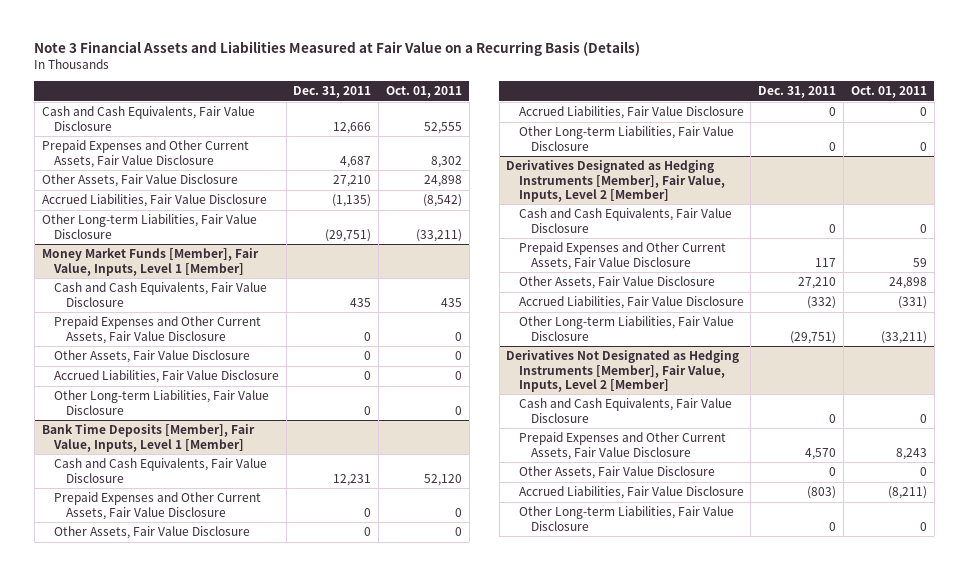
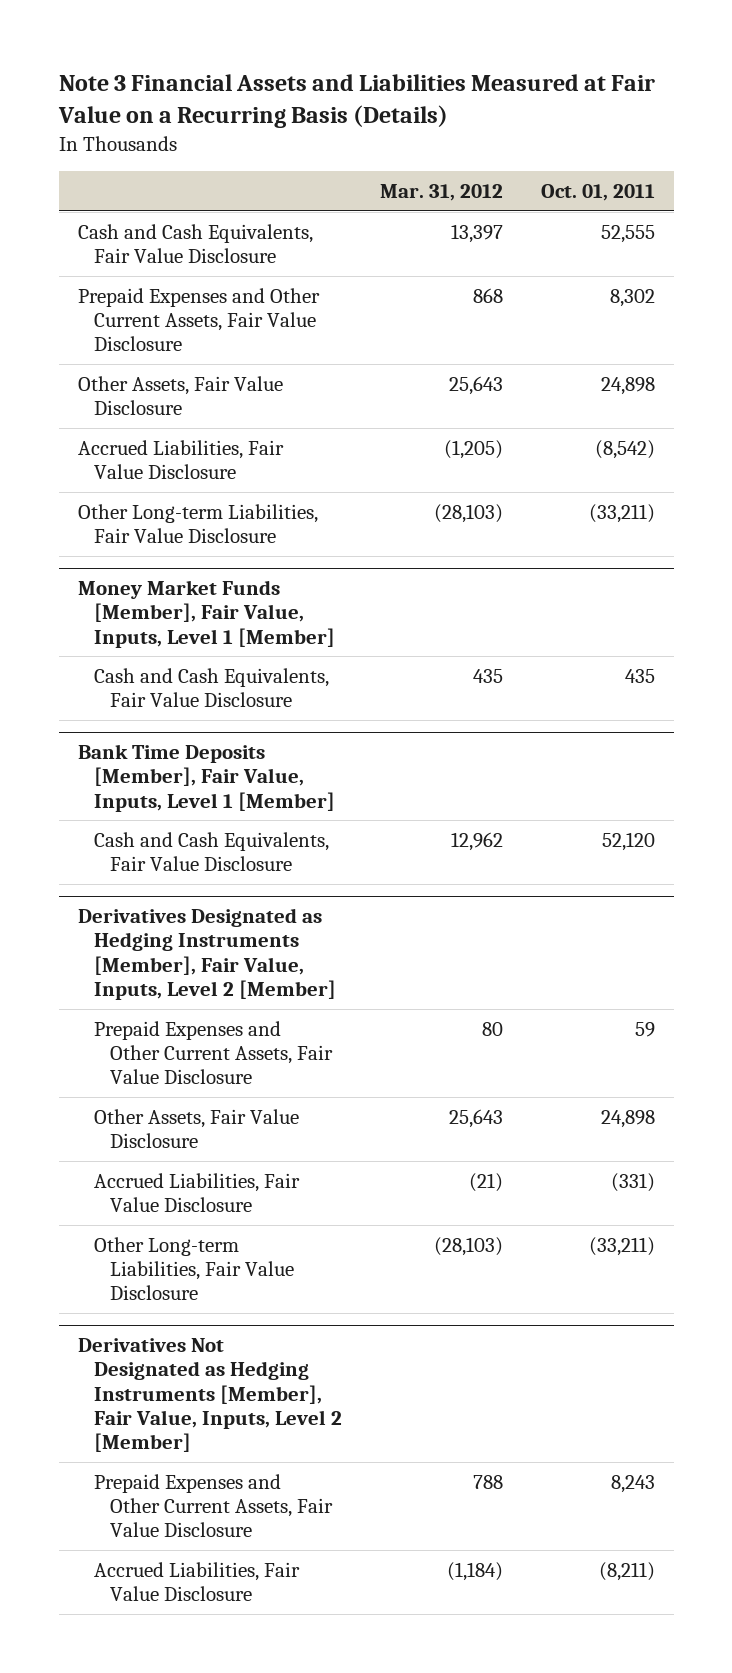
[293,86,372,99] Dec. 31, 2011 -> none
none -> [379,184,503,202] Mar. 31, 2012
[53,316,261,344] Prepaid Expenses and Other Current Assets, Fair Value Disclosure -> none
[53,350,250,364] Other Assets, Fair Value Disclosure -> none
[53,370,279,384] Accrued Liabilities, Fair Value Disclosure -> none
[53,390,269,415] Other Long-term Liabilities, Fair Value Disclosure -> none
[53,492,261,520] Prepaid Expenses and Other Current Assets, Fair Value Disclosure -> none
[53,526,250,540] Other Assets, Fair Value Disclosure -> none
[518,106,744,120] Accrued Liabilities, Fair Value Disclosure -> none
[518,126,734,151] Other Long-term Liabilities, Fair Value Disclosure -> none
[518,208,732,233] Cash and Cash Equivalents, Fair Value Disclosure -> none
[518,398,732,423] Cash and Cash Equivalents, Fair Value Disclosure -> none
[518,466,715,480] Other Assets, Fair Value Disclosure -> none
[518,506,734,531] Other Long-term Liabilities, Fair Value Disclosure -> none

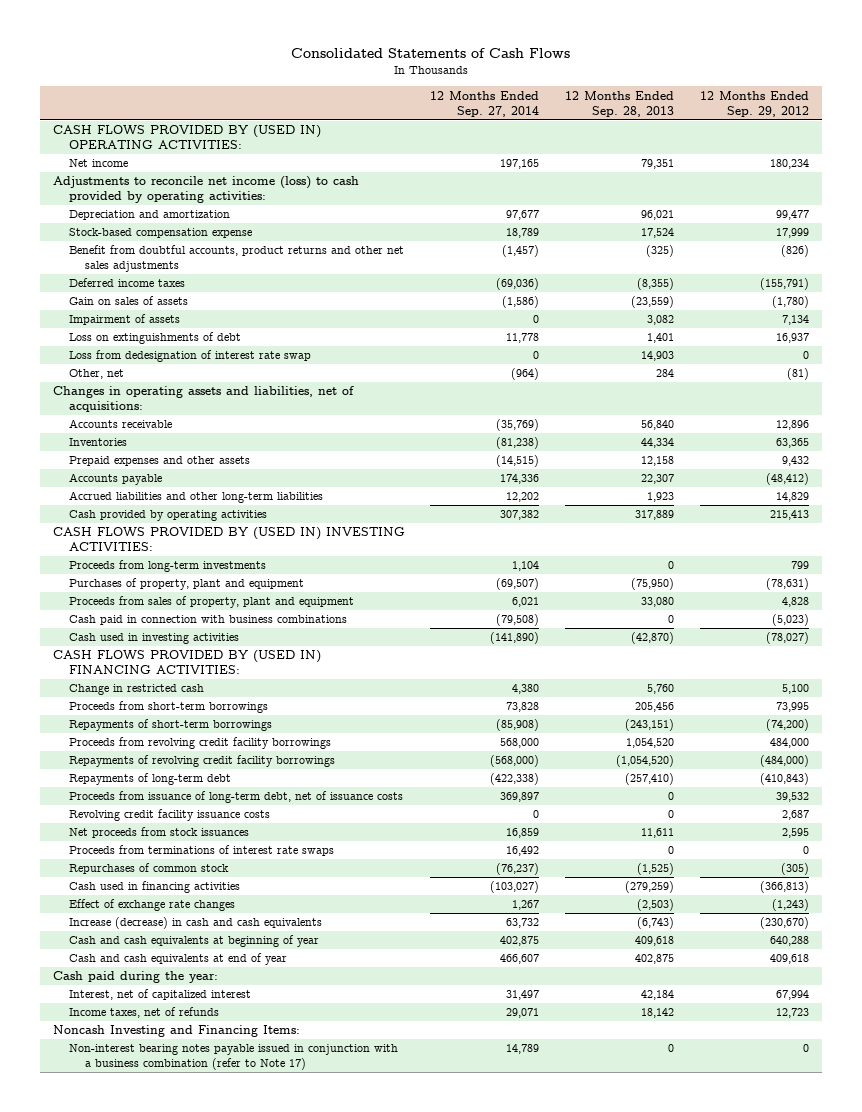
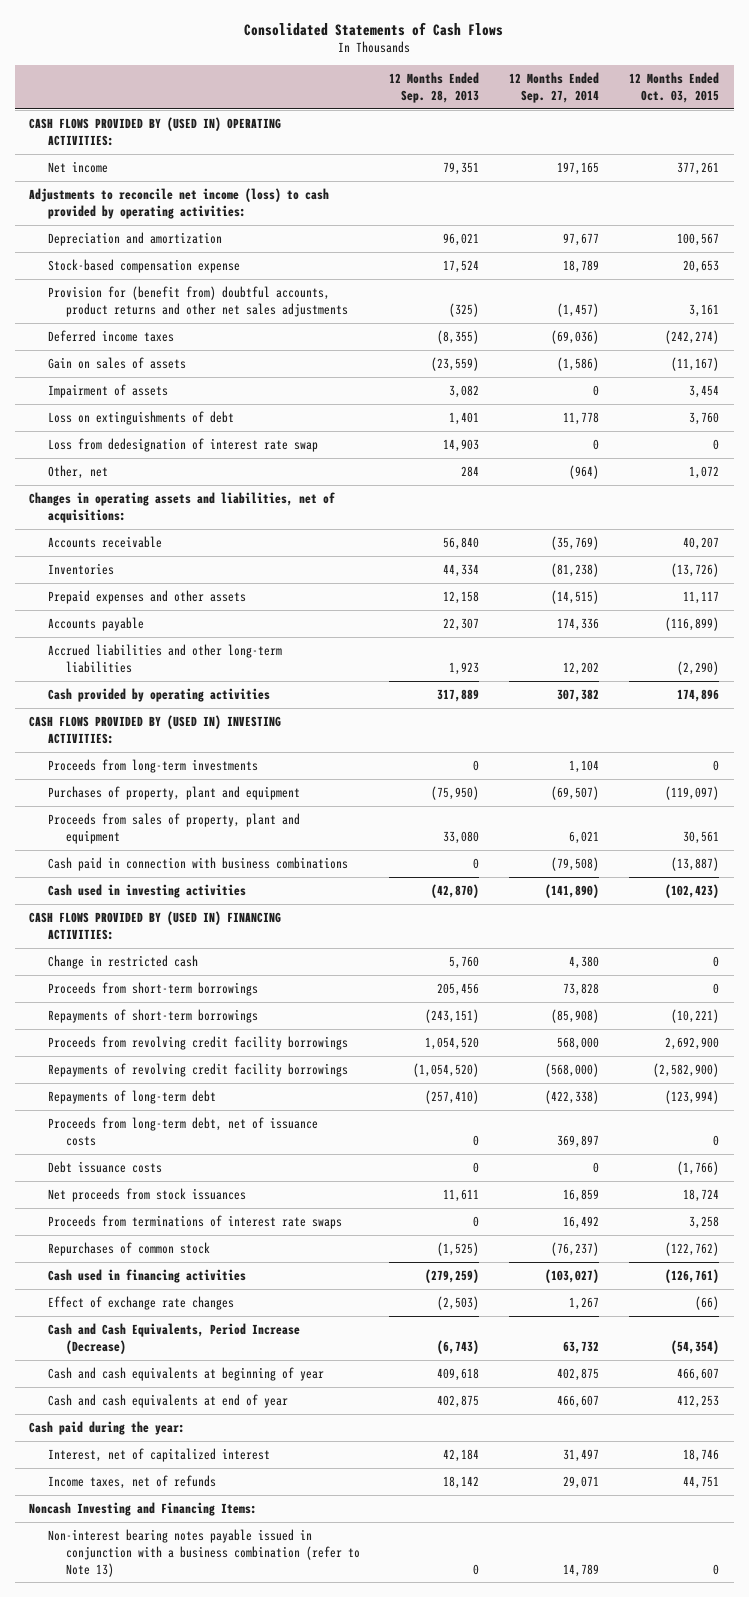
[700,90,810,117] 12 Months Ended Sep. 29, 2012 -> none
none -> [629,72,720,103] 12 Months Ended Oct. 03, 2015
[68,245,404,273] Benefit from doubtful accounts, product returns and other net sales adjustments -> [47,285,348,317] Provision for (benefit from) doubtful accounts, product returns and other net sales adjustments
[68,791,403,804] Proceeds from issuance of long-term debt, net of issuance costs -> [47,1116,318,1146] Proceeds from long-term debt, net of issuance costs
[68,809,270,822] Revolving credit facility issuance costs -> [47,1160,162,1173] Debt issuance costs
[68,917,322,930] Increase (decrease) in cash and cash equivalents -> [47,1322,300,1354] Cash and Cash Equivalents, Period Increase (Decrease)
[68,1044,398,1071] Non-interest bearing notes payable issued in conjunction with a business combination (refer to Note 17) -> [47,1528,360,1577] Non-interest bearing notes payable issued in conjunction with a business combination (refer to Note 13)

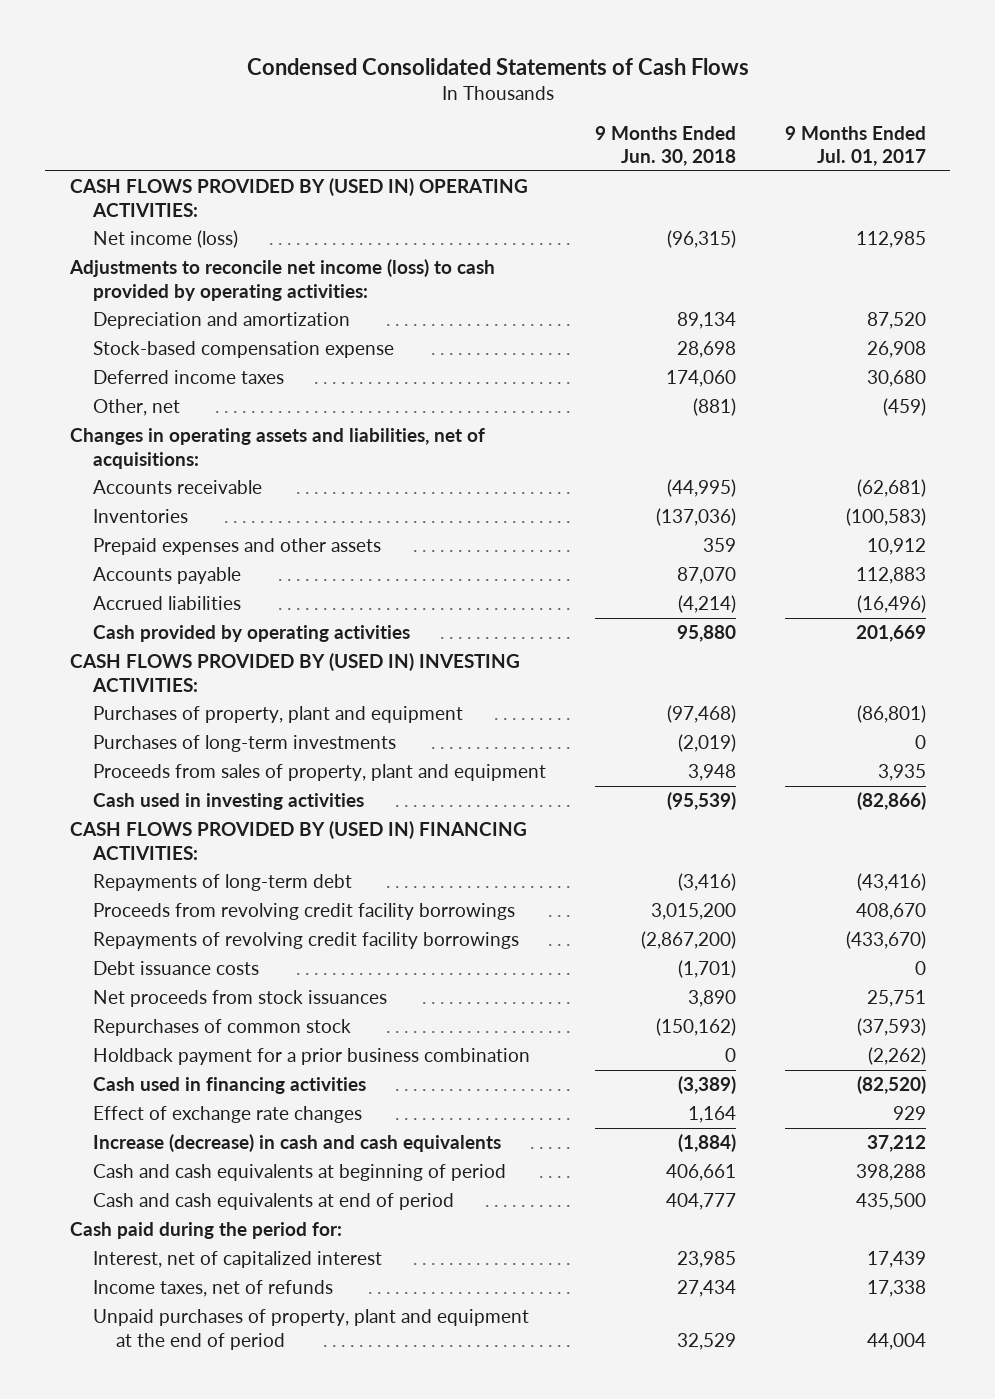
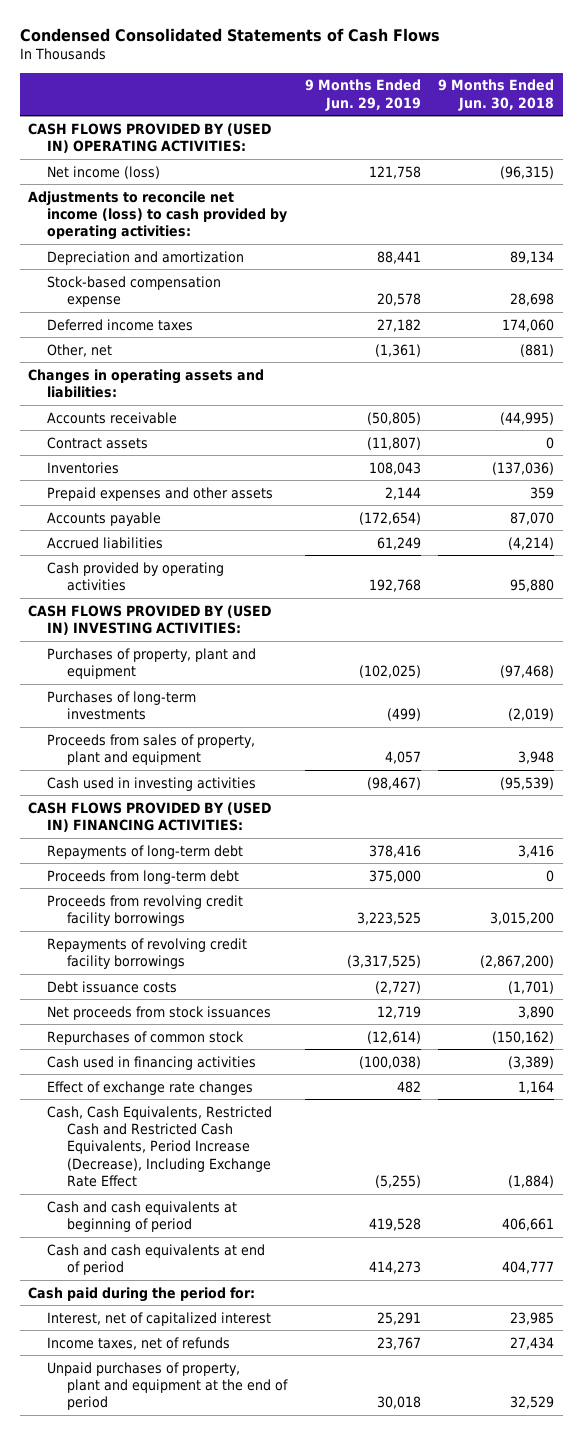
[784,125,926,167] 9 Months Ended Jul. 01, 2017 -> none
none -> [304,79,421,111] 9 Months Ended Jun. 29, 2019
[69,428,485,469] Changes in operating assets and liabilities, net of acquisitions: -> [28,368,265,398] Changes in operating assets and liabilities:
none -> [47,436,149,449] Contract assets
[677,873,736,892] (3,416) -> [517,844,554,858] 3,416
none -> [47,869,240,884] Proceeds from long-term debt
[92,1048,530,1066] Holdback payment for a prior business combination -> none
[92,1134,501,1153] Increase (decrease) in cash and cash equivalents -> [47,1105,273,1188] Cash, Cash Equivalents, Restricted Cash and Restricted Cash Equivalents, Period Increase (Decrease), Including Exchange Rate Effect

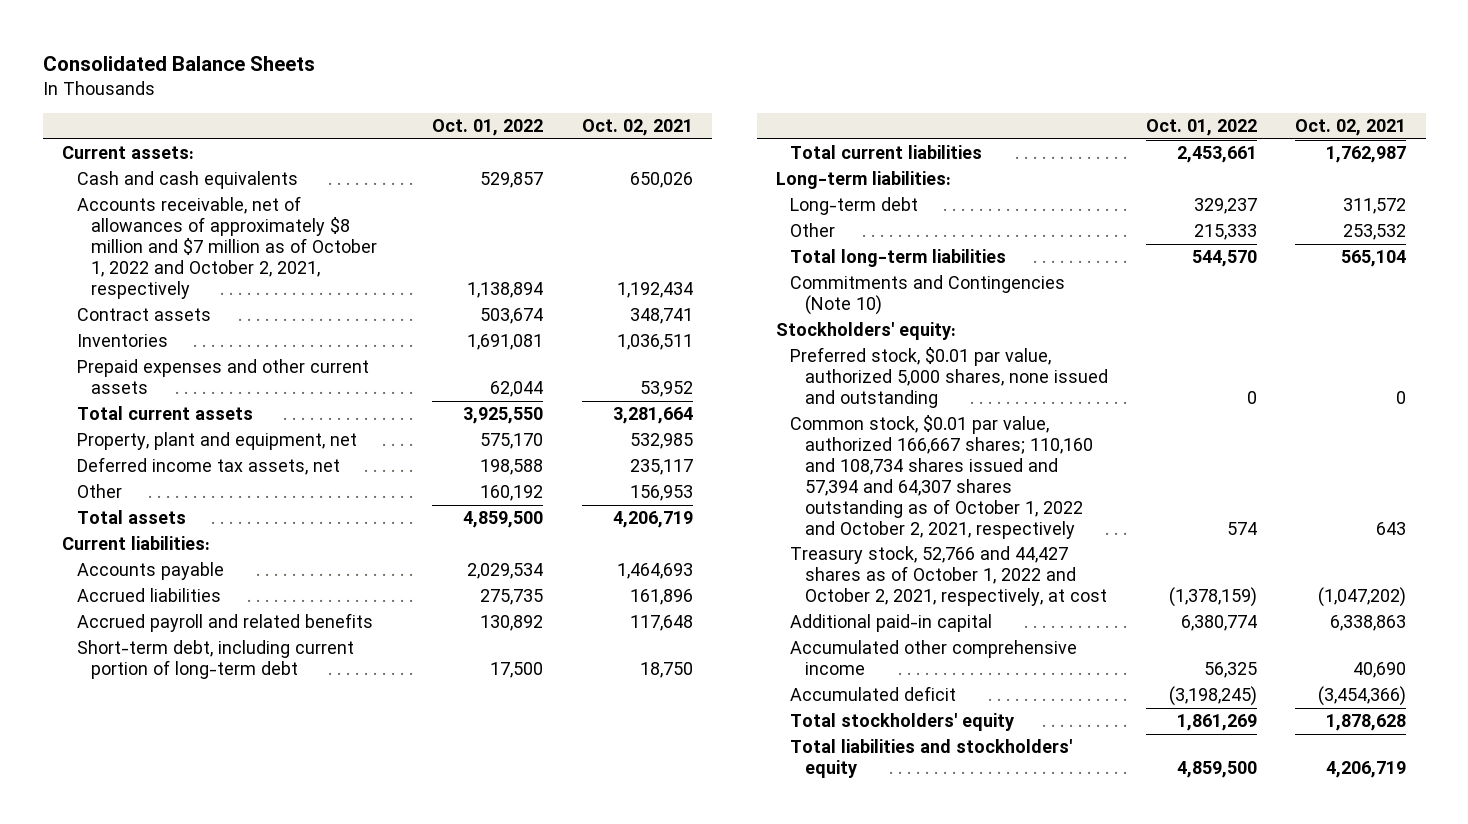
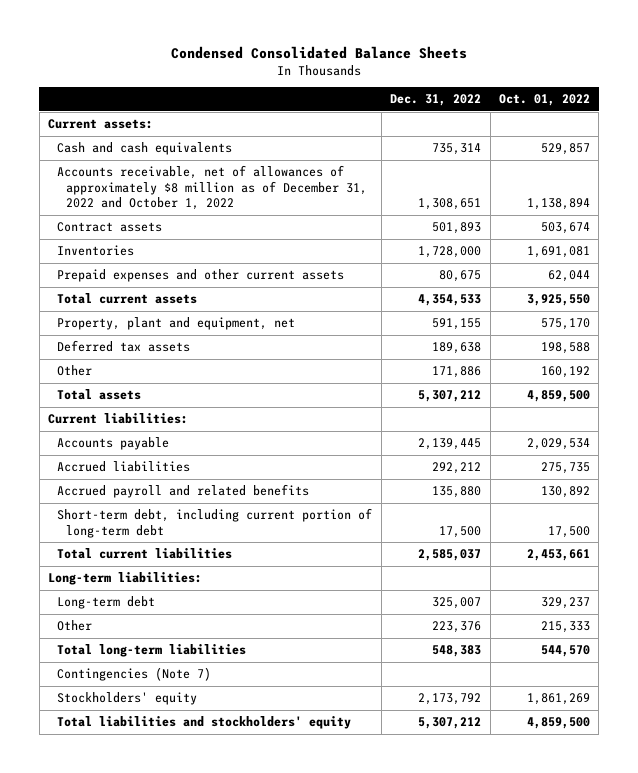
[42,55,315,71] Consolidated Balance Sheets -> [171,46,468,60] Condensed Consolidated Balance Sheets
[581,119,693,137] Oct. 02, 2021 -> none
none -> [390,94,482,107] Dec. 31, 2022
[76,196,378,300] Accounts receivable, net of allowances of approximately $8 million and $7 million as of October 1, 2022 and October 2, 2021, respectively -> [57,165,368,211] Accounts receivable, net of allowances of approximately $8 million as of December 31, 2022 and October 1, 2022
[76,457,340,476] Deferred income tax assets, net -> [57,340,191,353] Deferred tax assets
[775,322,956,341] Stockholders' equity: -> none
[790,347,1109,409] Preferred stock, $0.01 par value, authorized 5,000 shares, none issued and outstanding -> none
[790,415,1094,539] Common stock, $0.01 par value, authorized 166,667 shares; 110,160 and 108,734 shares issued and 57,394 and 64,307 shares outstanding as of October 1, 2022 and October 2, 2021, respectively -> none
[790,546,1108,607] Treasury stock, 52,766 and 44,427 shares as of October 1, 2022 and October 2, 2021, respectively, at cost -> none
[790,614,993,633] Additional paid-in capital -> none
[790,640,1078,676] Accumulated other comprehensive income -> none
[790,686,957,702] Accumulated deficit -> none
[790,275,1066,316] Commitments and Contingencies (Note 10) -> [57,667,212,682] Contingencies (Note 7)
[790,713,1015,732] Total stockholders' equity -> [57,692,198,706] Stockholders' equity

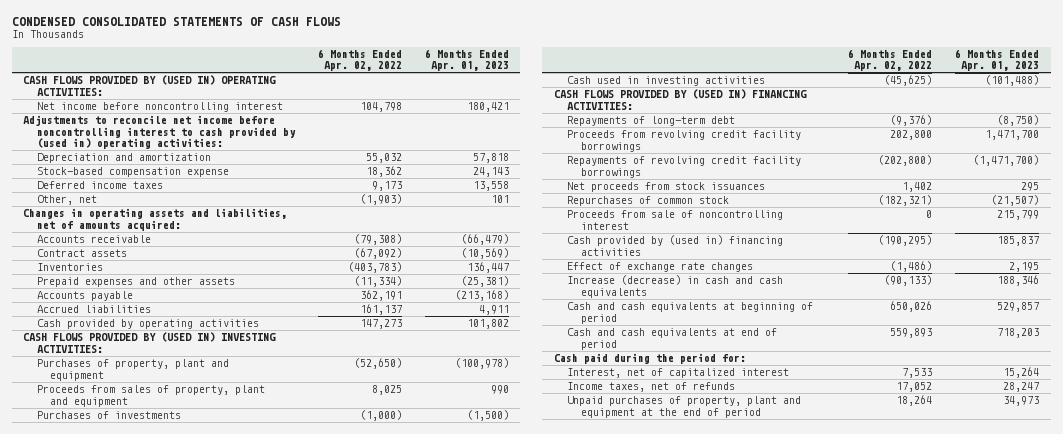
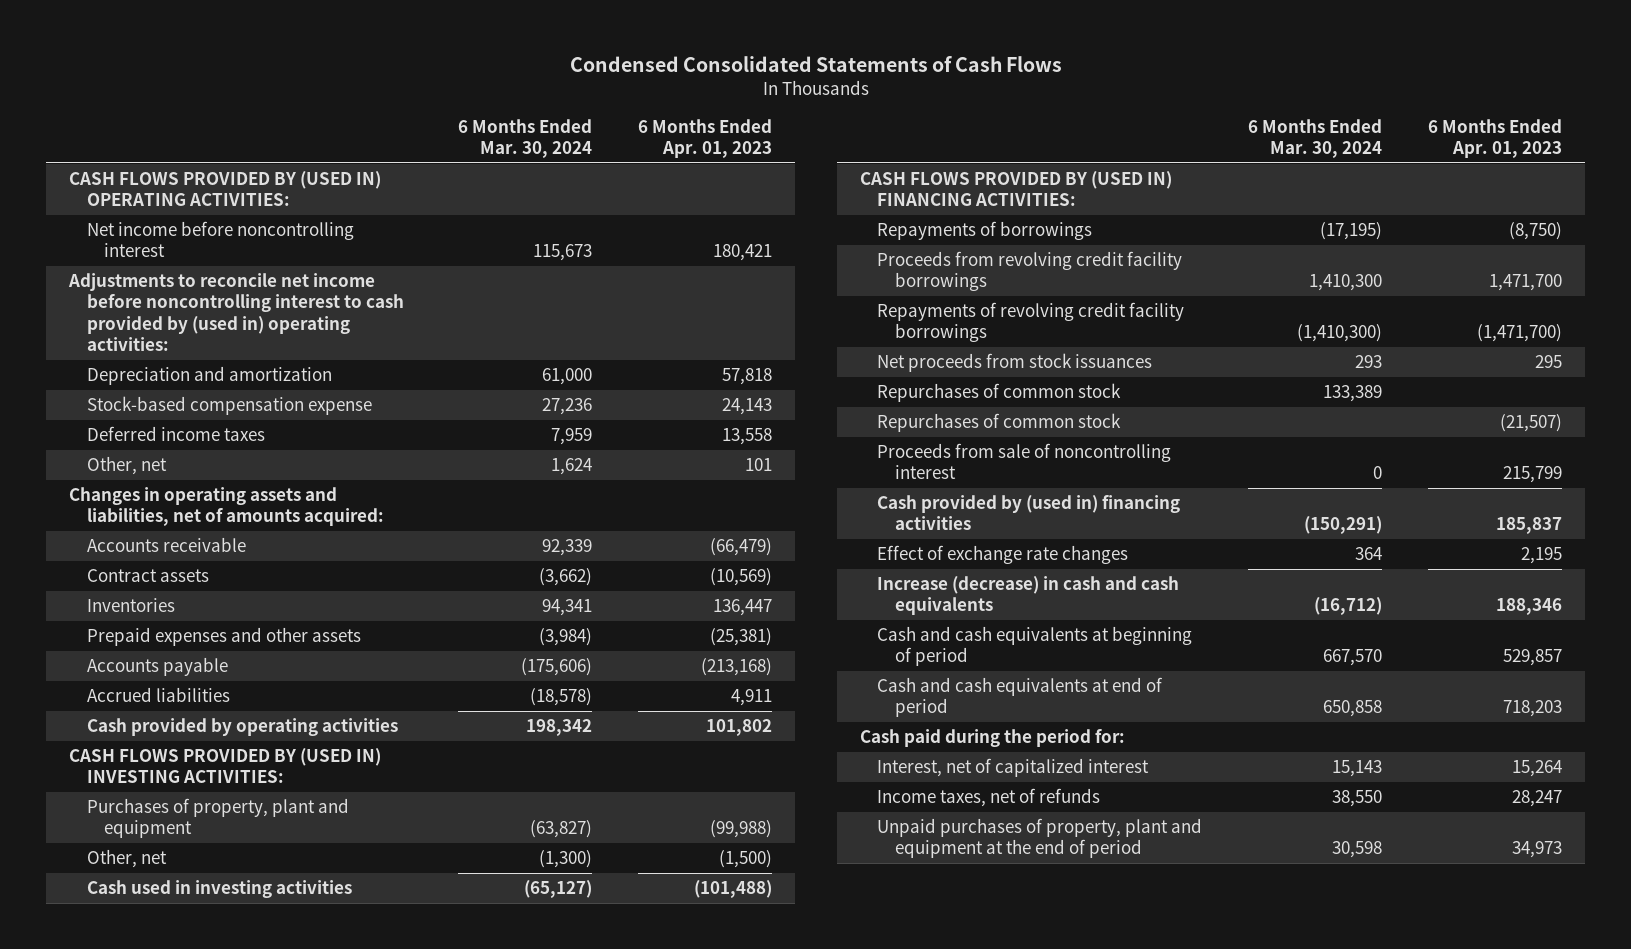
[11,16,341,26] CONDENSED CONSOLIDATED STATEMENTS OF CASH FLOWS -> [569,56,1062,73] Condensed Consolidated Statements of Cash Flows
[317,48,402,72] 6 Months Ended Apr. 02, 2022 -> none
none -> [457,118,592,159] 6 Months Ended Mar. 30, 2024
[36,385,265,407] Proceeds from sales of property, plant and equipment -> none
[36,411,181,420] Purchases of investments -> none
[454,358,509,370] (100,978) -> [709,820,772,839] (99,988)
none -> [86,849,167,869] Other, net
[567,116,736,127] Repayments of long-term debt -> [877,221,1093,241] Repayments of borrowings
none -> [877,383,1122,403] Repurchases of common stock

